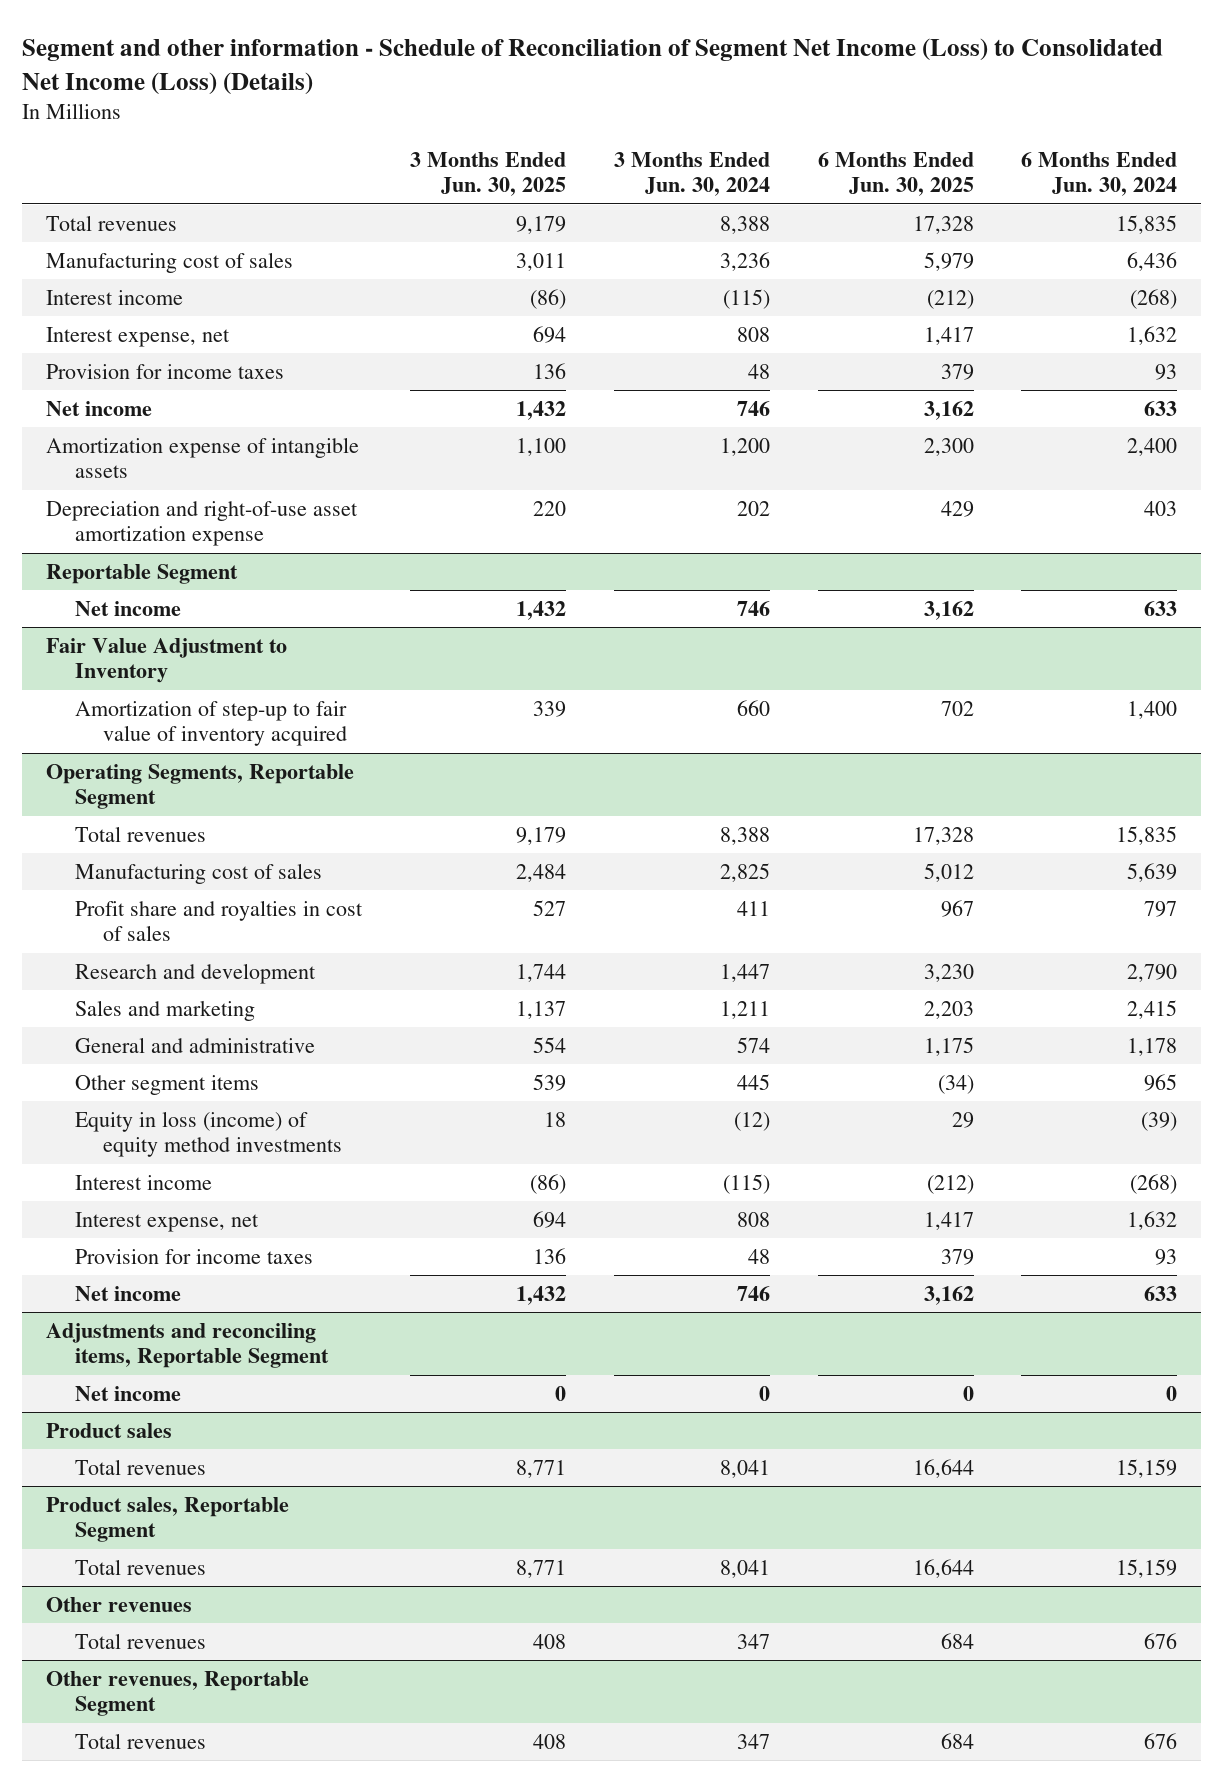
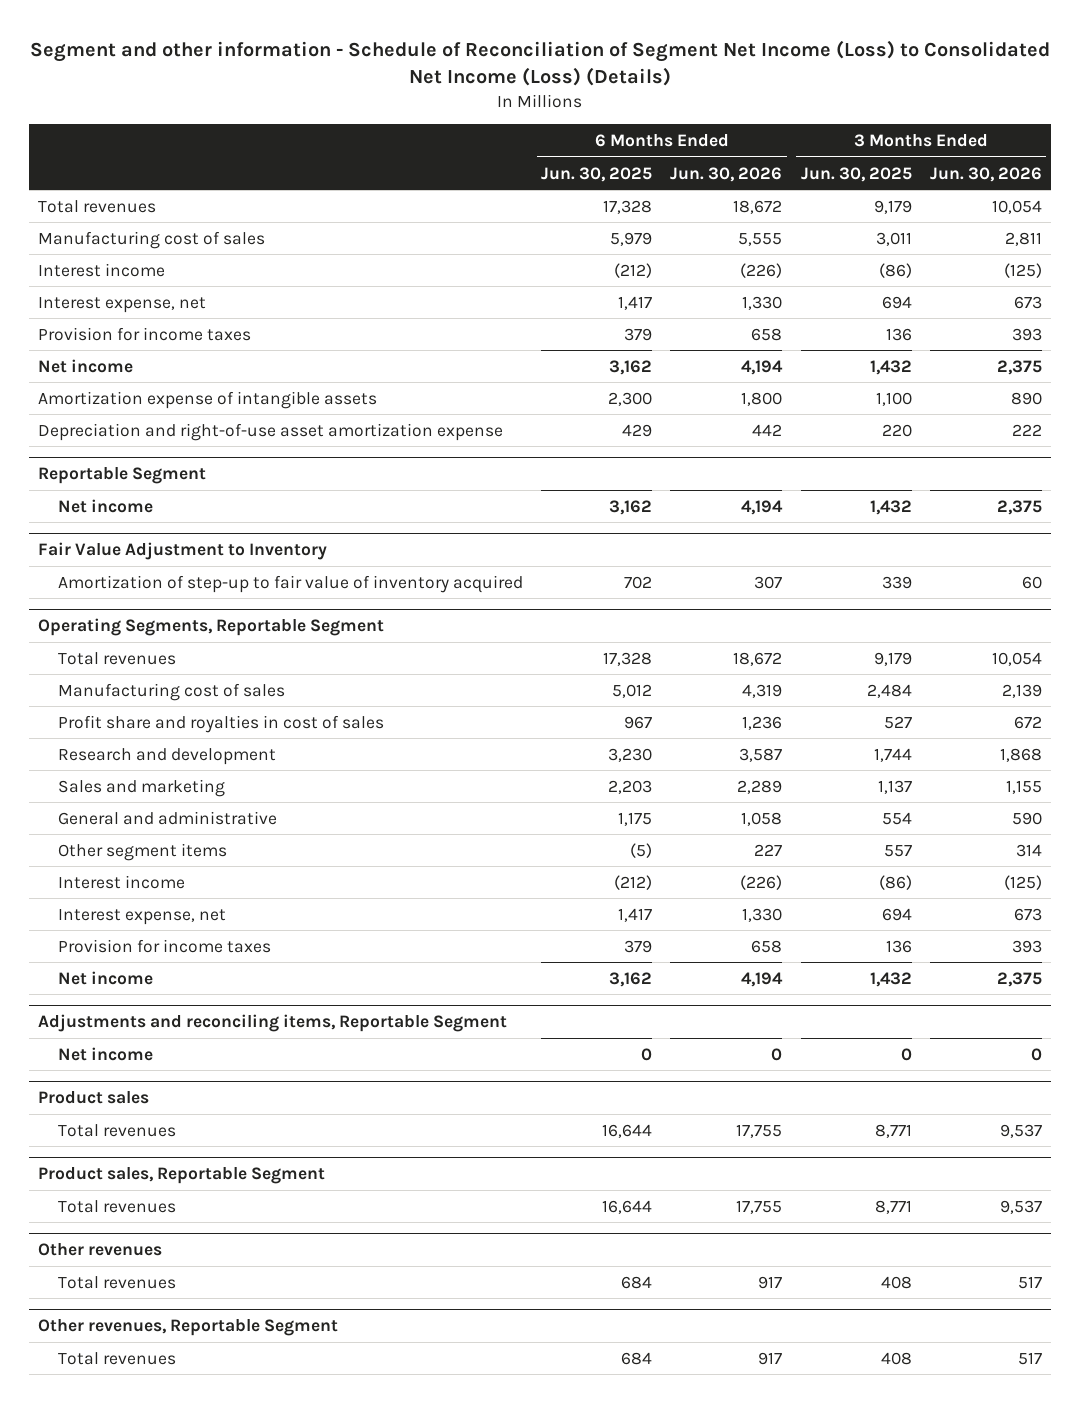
[613,152,770,197] 3 Months Ended Jun. 30, 2024 -> none
[1021,152,1178,197] 6 Months Ended Jun. 30, 2024 -> none
none -> [670,166,783,182] Jun. 30, 2026
none -> [929,166,1042,182] Jun. 30, 2026
[74,1110,343,1158] Equity in loss (income) of equity method investments -> none
[532,1073,566,1091] 539 -> [883,844,912,857] 557
[937,1074,974,1094] (34) -> [630,842,653,858] (5)

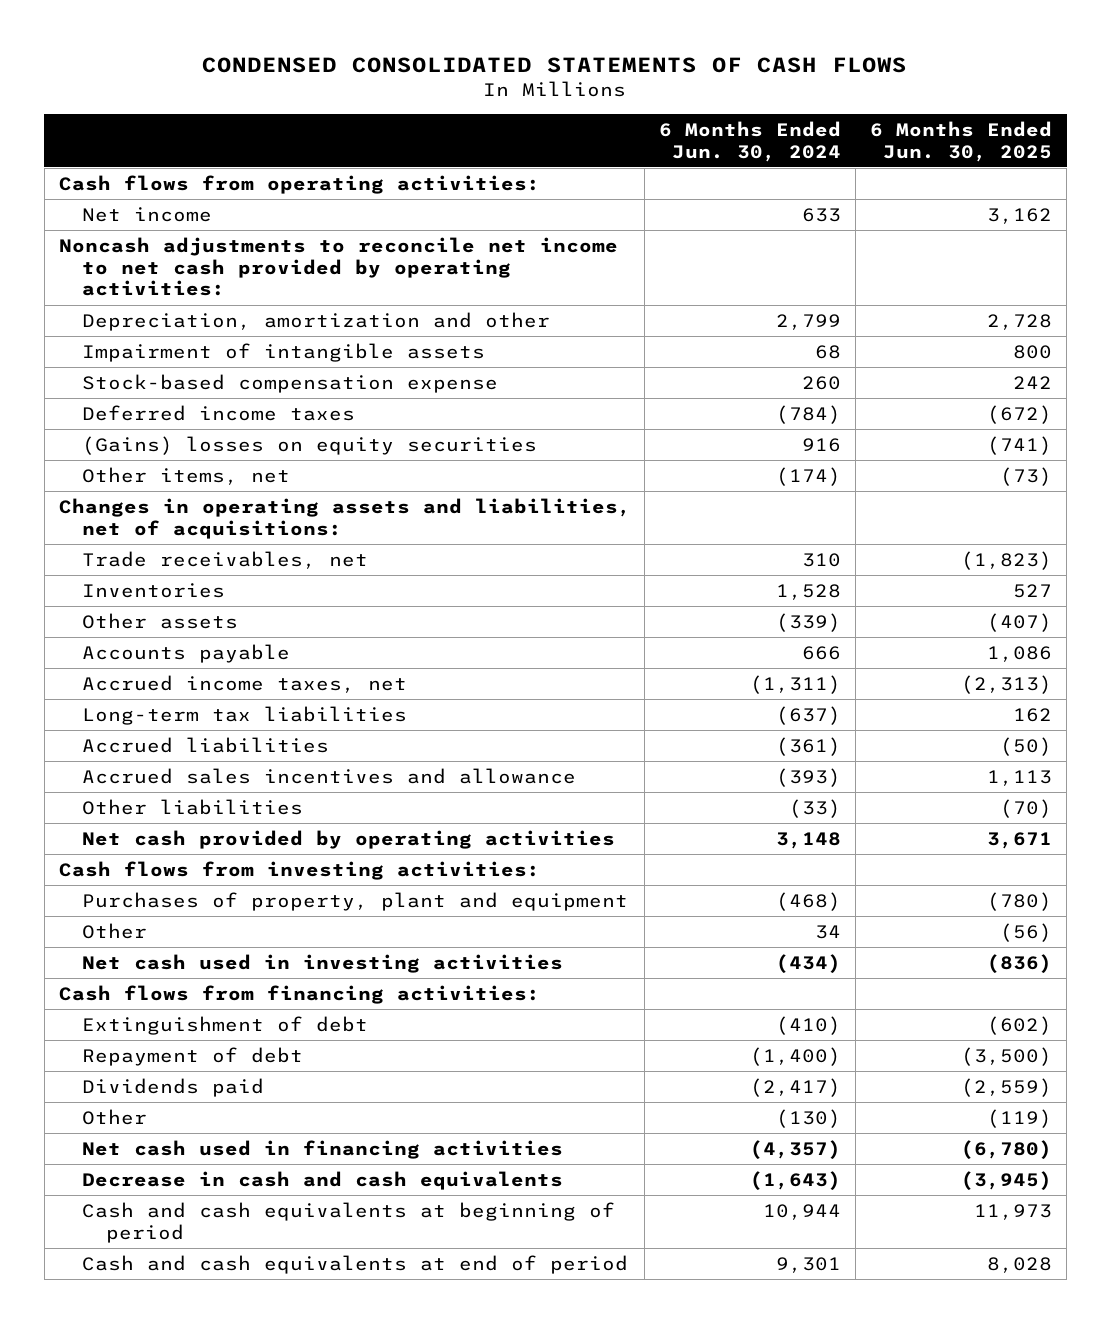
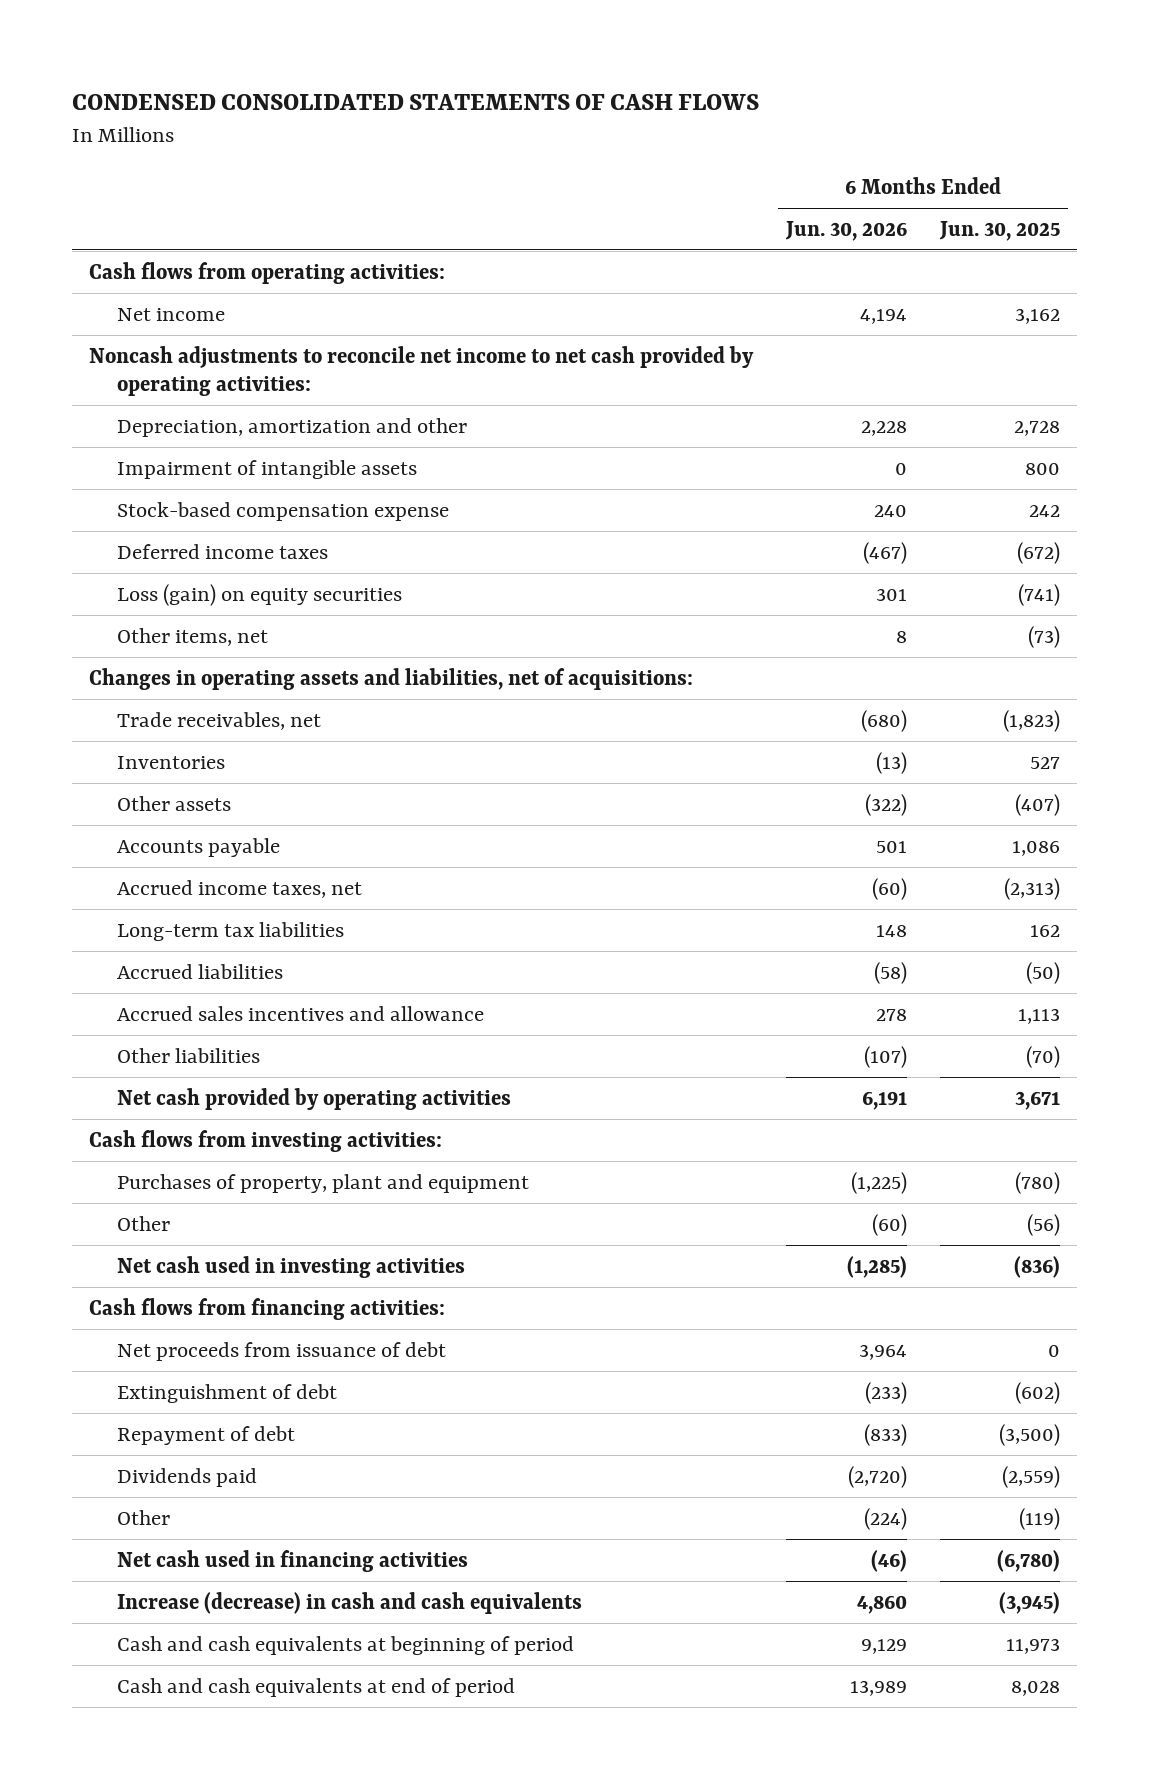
[659,120,842,162] 6 Months Ended Jun. 30, 2024 -> none
none -> [784,220,907,241] Jun. 30, 2026
[82,435,538,455] (Gains) losses on equity securities -> [116,583,402,606] Loss (gain) on equity securities
none -> [116,1341,446,1361] Net proceeds from issuance of debt
[82,1170,564,1190] Decrease in cash and cash equivalents -> [116,1591,582,1614] Increase (decrease) in cash and cash equivalents

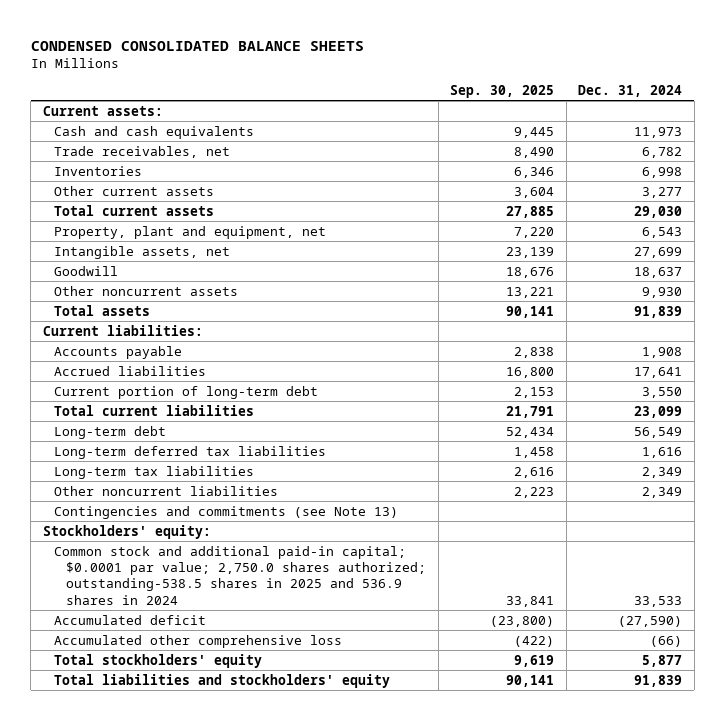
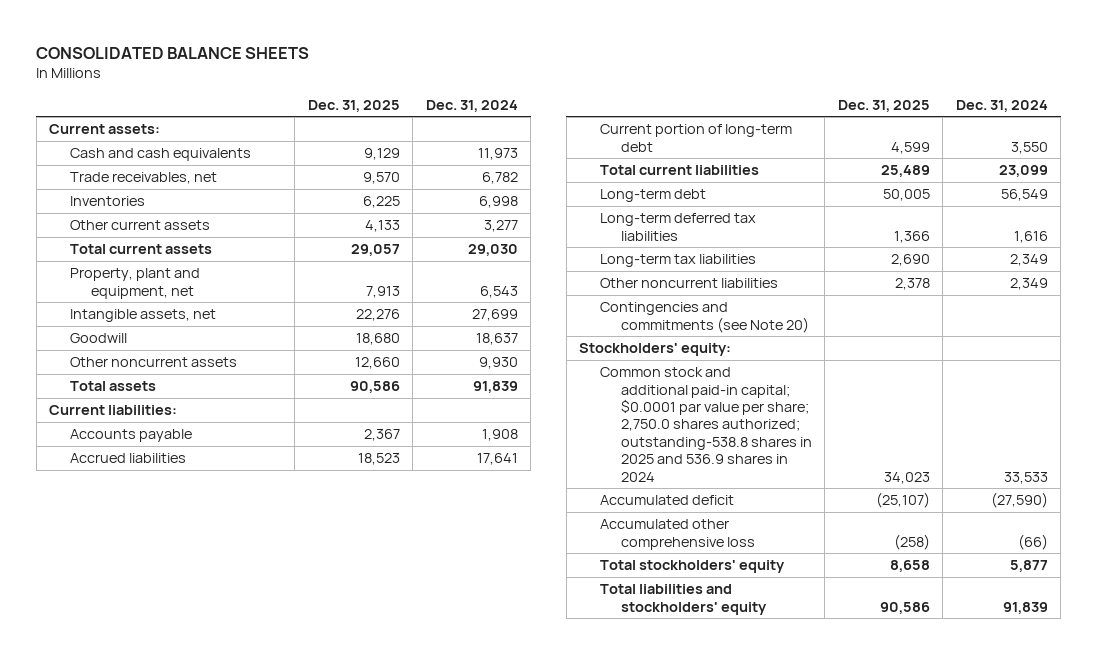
[30,40,364,51] CONDENSED CONSOLIDATED BALANCE SHEETS -> [36,46,310,59] CONSOLIDATED BALANCE SHEETS
[450,85,555,99] Sep. 30, 2025 -> none
none -> [307,99,400,112] Dec. 31, 2025
[54,505,399,519] Contingencies and commitments (see Note 13) -> [600,302,810,333] Contingencies and commitments (see Note 20)
[54,545,427,605] Common stock and additional paid-in capital; $0.0001 par value; 2,750.0 shares authorized; outstanding-538.5 shares in 2025 and 536.9 shares in 2024 -> [600,367,813,482] Common stock and additional paid-in capital; $0.0001 par value per share; 2,750.0 shares authorized; outstanding-538.8 shares in 2025 and 536.9 shares in 2024

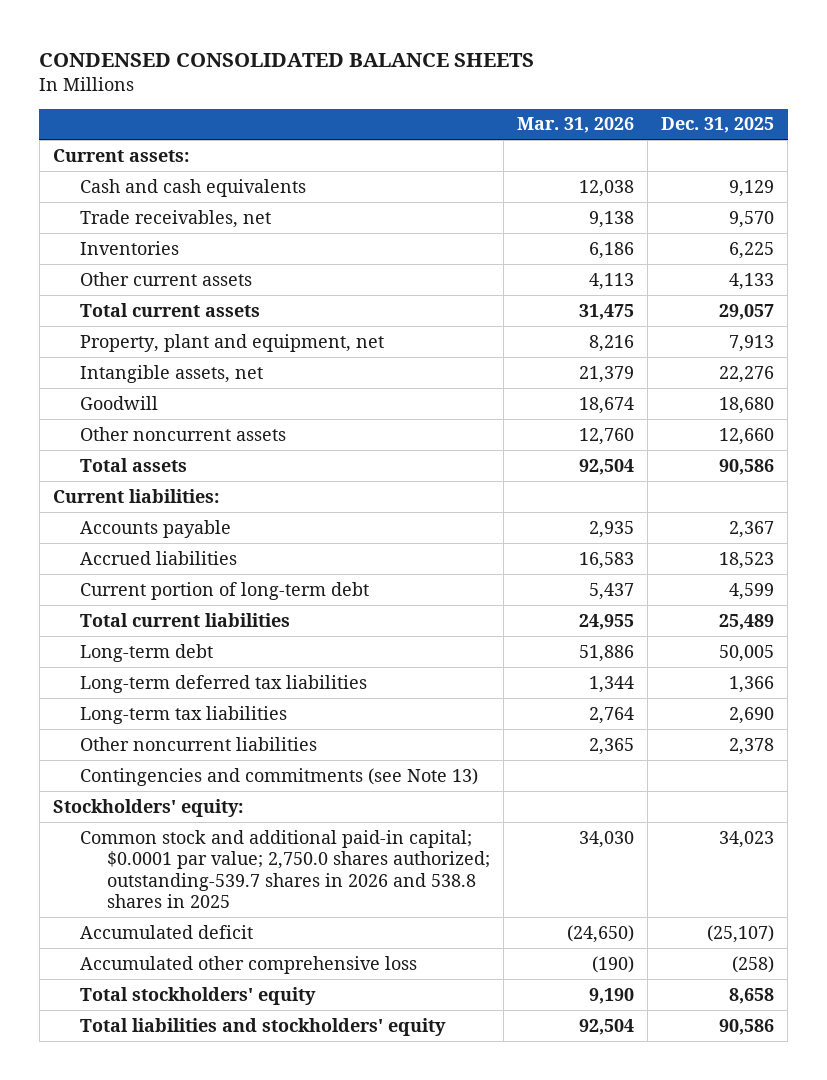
[36,46,310,59] CONSOLIDATED BALANCE SHEETS -> [39,52,535,67] CONDENSED CONSOLIDATED BALANCE SHEETS
[425,99,518,112] Dec. 31, 2024 -> none
none -> [517,117,635,134] Mar. 31, 2026
[600,302,810,333] Contingencies and commitments (see Note 20) -> [79,767,478,786] Contingencies and commitments (see Note 13)
[600,367,813,482] Common stock and additional paid-in capital; $0.0001 par value per share; 2,750.0 shares authorized; outstanding-538.8 shares in 2025 and 536.9 shares in 2024 -> [79,829,490,909] Common stock and additional paid-in capital; $0.0001 par value; 2,750.0 shares authorized; outstanding-539.7 shares in 2026 and 538.8 shares in 2025

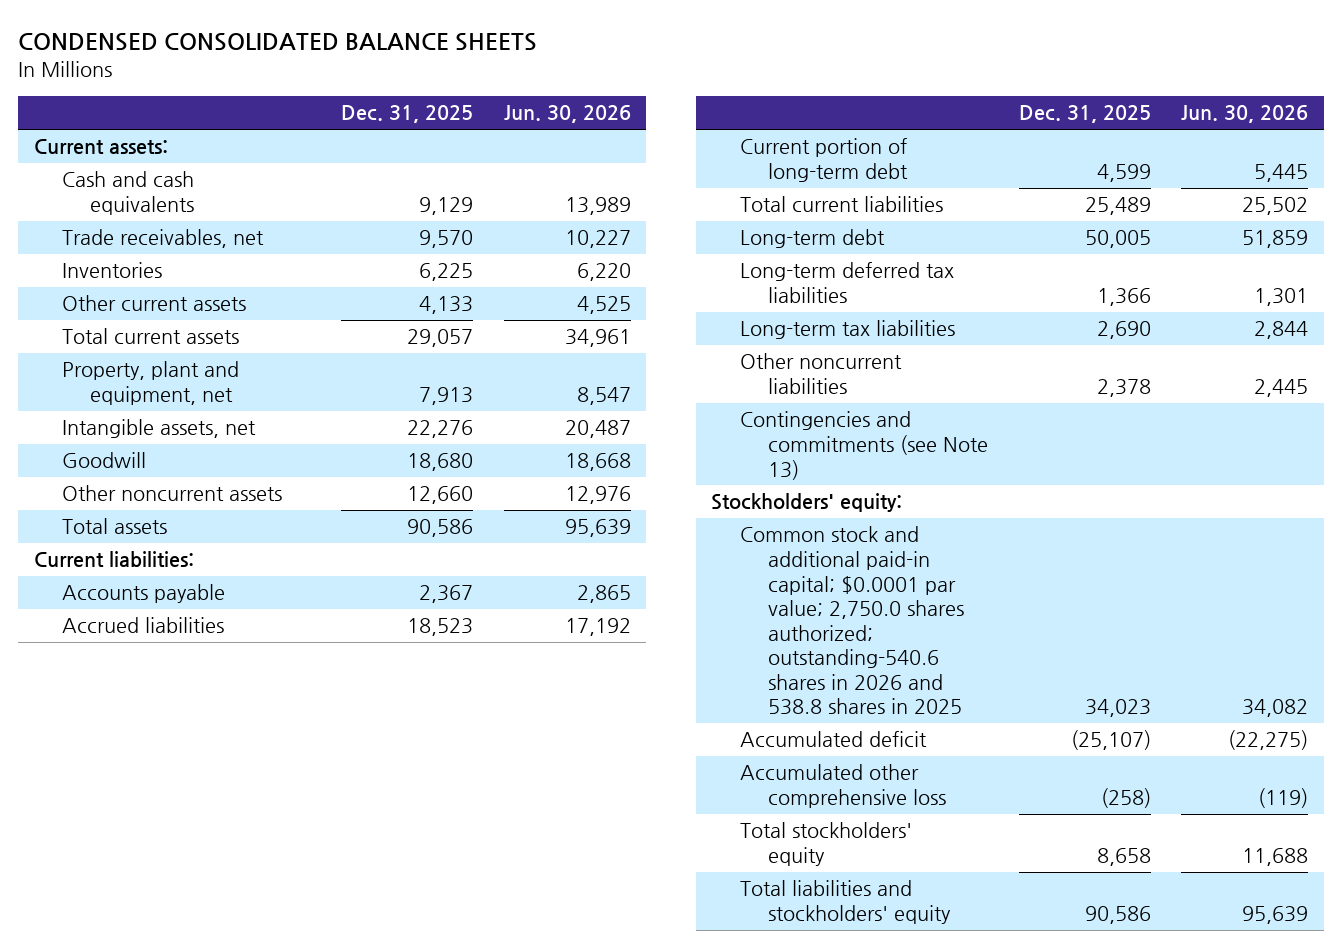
[517,117,635,134] Mar. 31, 2026 -> none
none -> [503,105,631,124] Jun. 30, 2026
[79,829,490,909] Common stock and additional paid-in capital; $0.0001 par value; 2,750.0 shares authorized; outstanding-539.7 shares in 2026 and 538.8 shares in 2025 -> [739,526,964,716] Common stock and additional paid-in capital; $0.0001 par value; 2,750.0 shares authorized; outstanding-540.6 shares in 2026 and 538.8 shares in 2025

